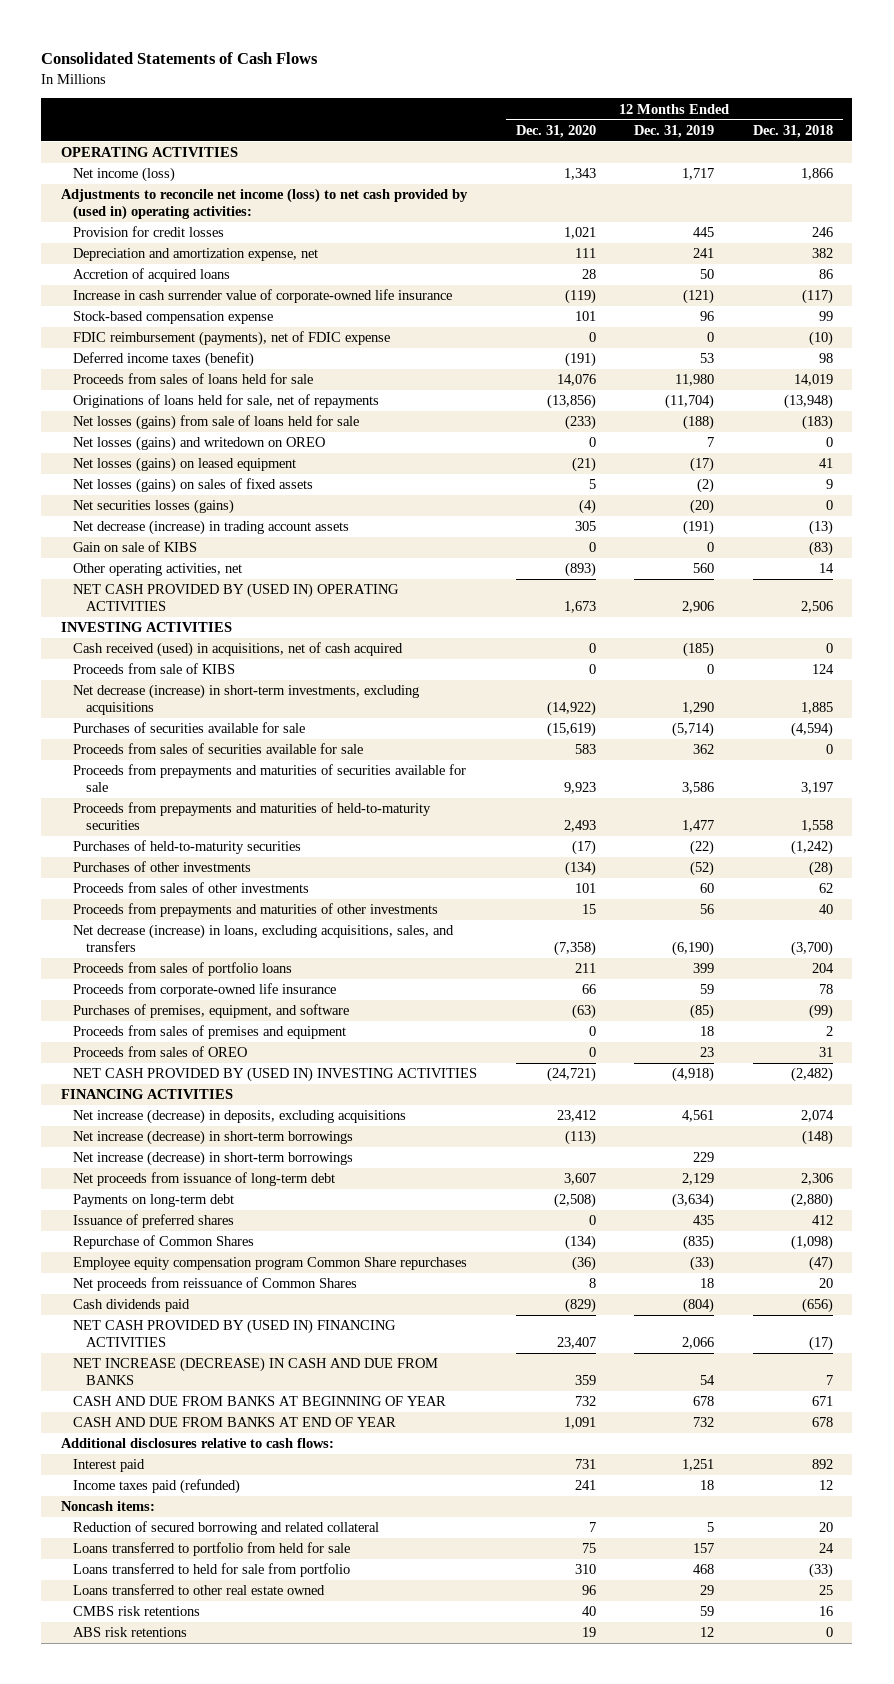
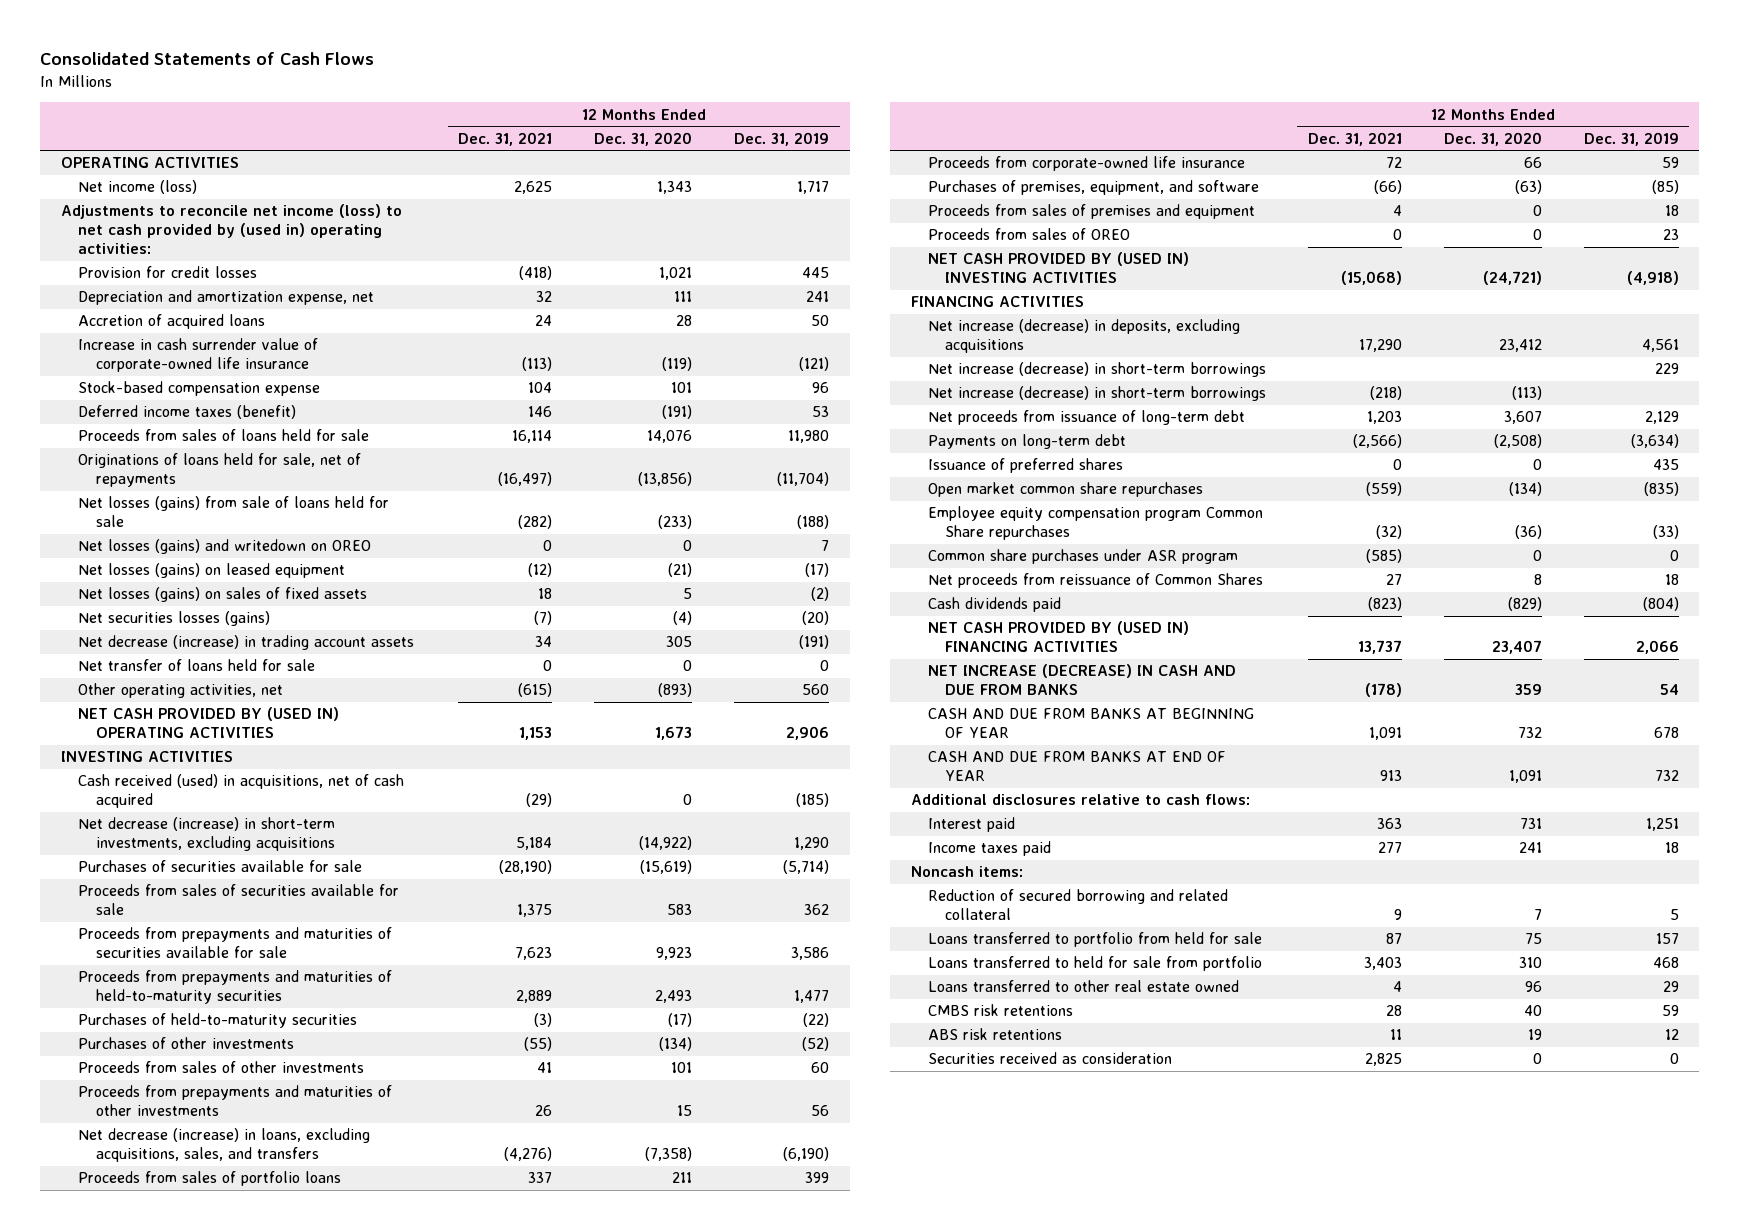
[752,124,833,138] Dec. 31, 2018 -> none
none -> [458,131,553,146] Dec. 31, 2021
[73,331,391,347] FDIC reimbursement (payments), net of FDIC expense -> none
[73,541,198,553] Gain on sale of KIBS -> none
none -> [78,659,316,672] Net transfer of loans held for sale
[73,663,236,675] Proceeds from sale of KIBS -> none
[73,1130,354,1146] Net increase (decrease) in short-term borrowings -> [927,386,1266,402] Net increase (decrease) in short-term borrowings
[73,1235,255,1250] Repurchase of Common Shares -> [927,482,1203,498] Open market common share repurchases
none -> [927,549,1238,565] Common share purchases under ASR program
[73,1479,241,1495] Income taxes paid (refunded) -> [927,841,1051,857] Income taxes paid
none -> [927,1052,1172,1065] Securities received as consideration

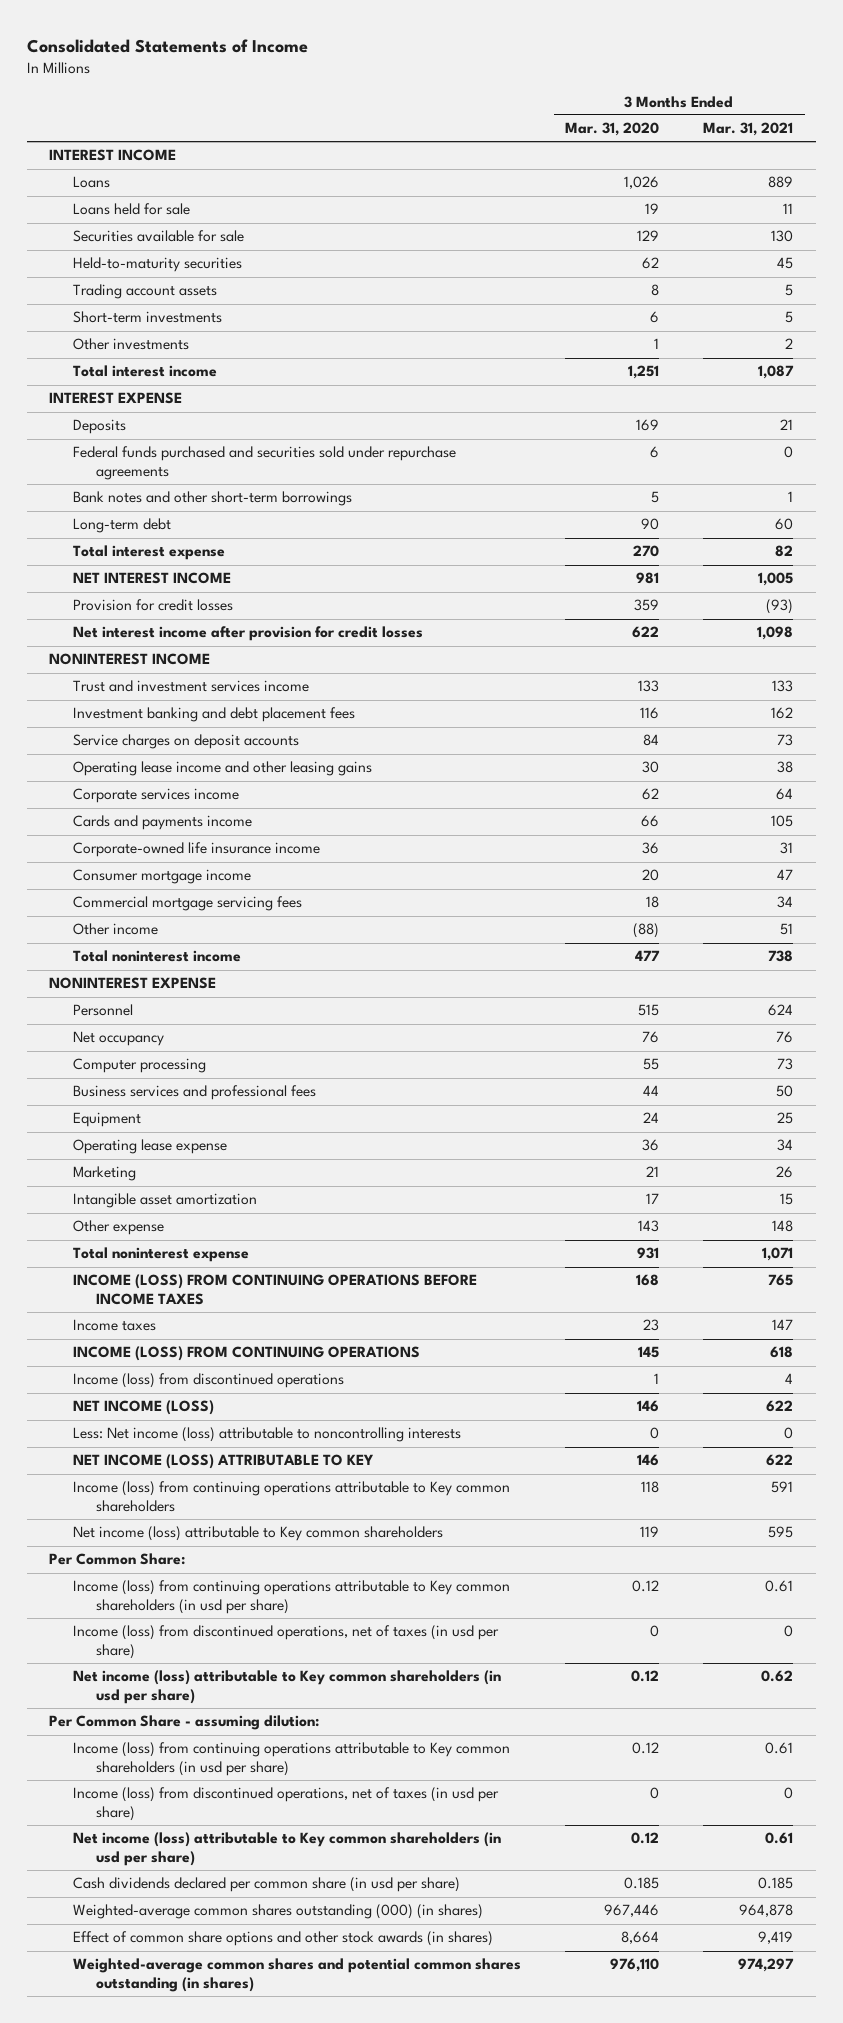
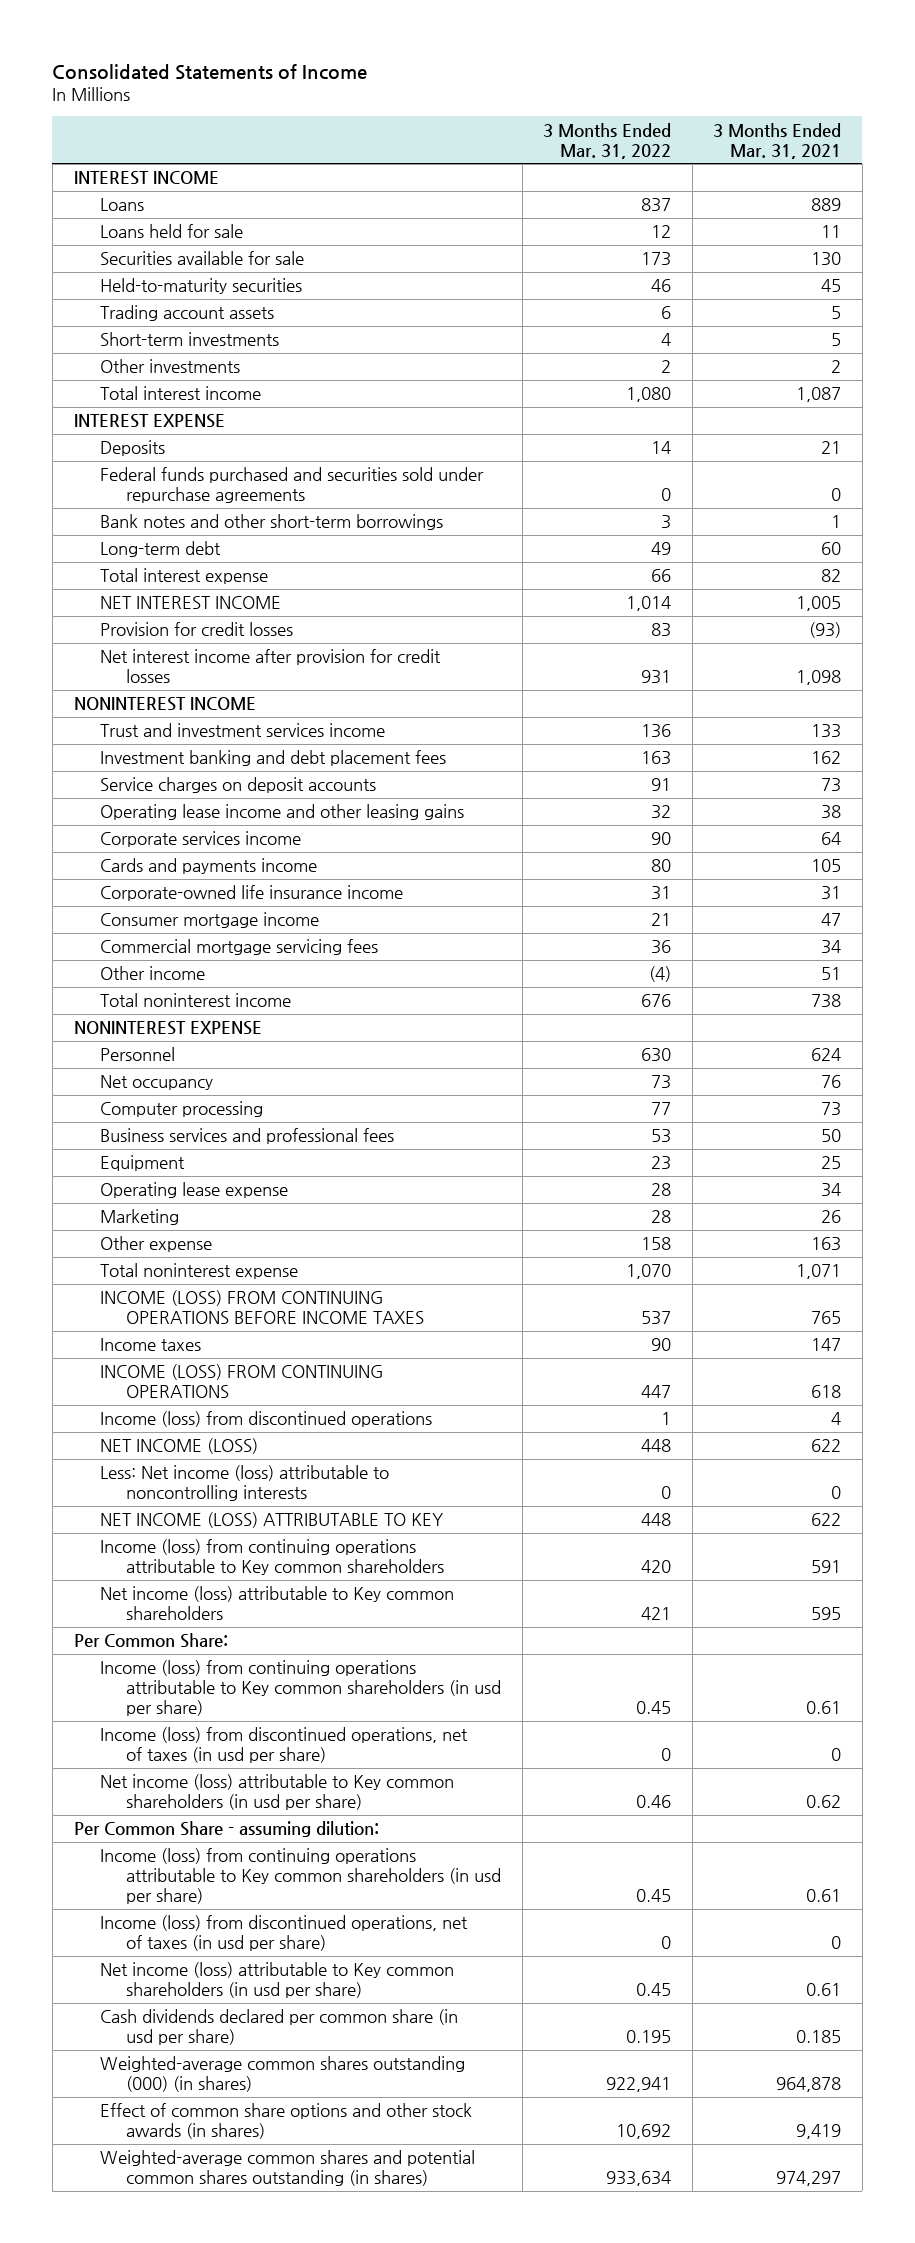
[565,122,660,137] Mar. 31, 2020 -> none
none -> [543,122,672,159] 3 Months Ended Mar. 31, 2022
[72,1193,257,1209] Intangible asset amortization -> none
[772,1220,794,1233] 148 -> [811,1237,842,1252] 163

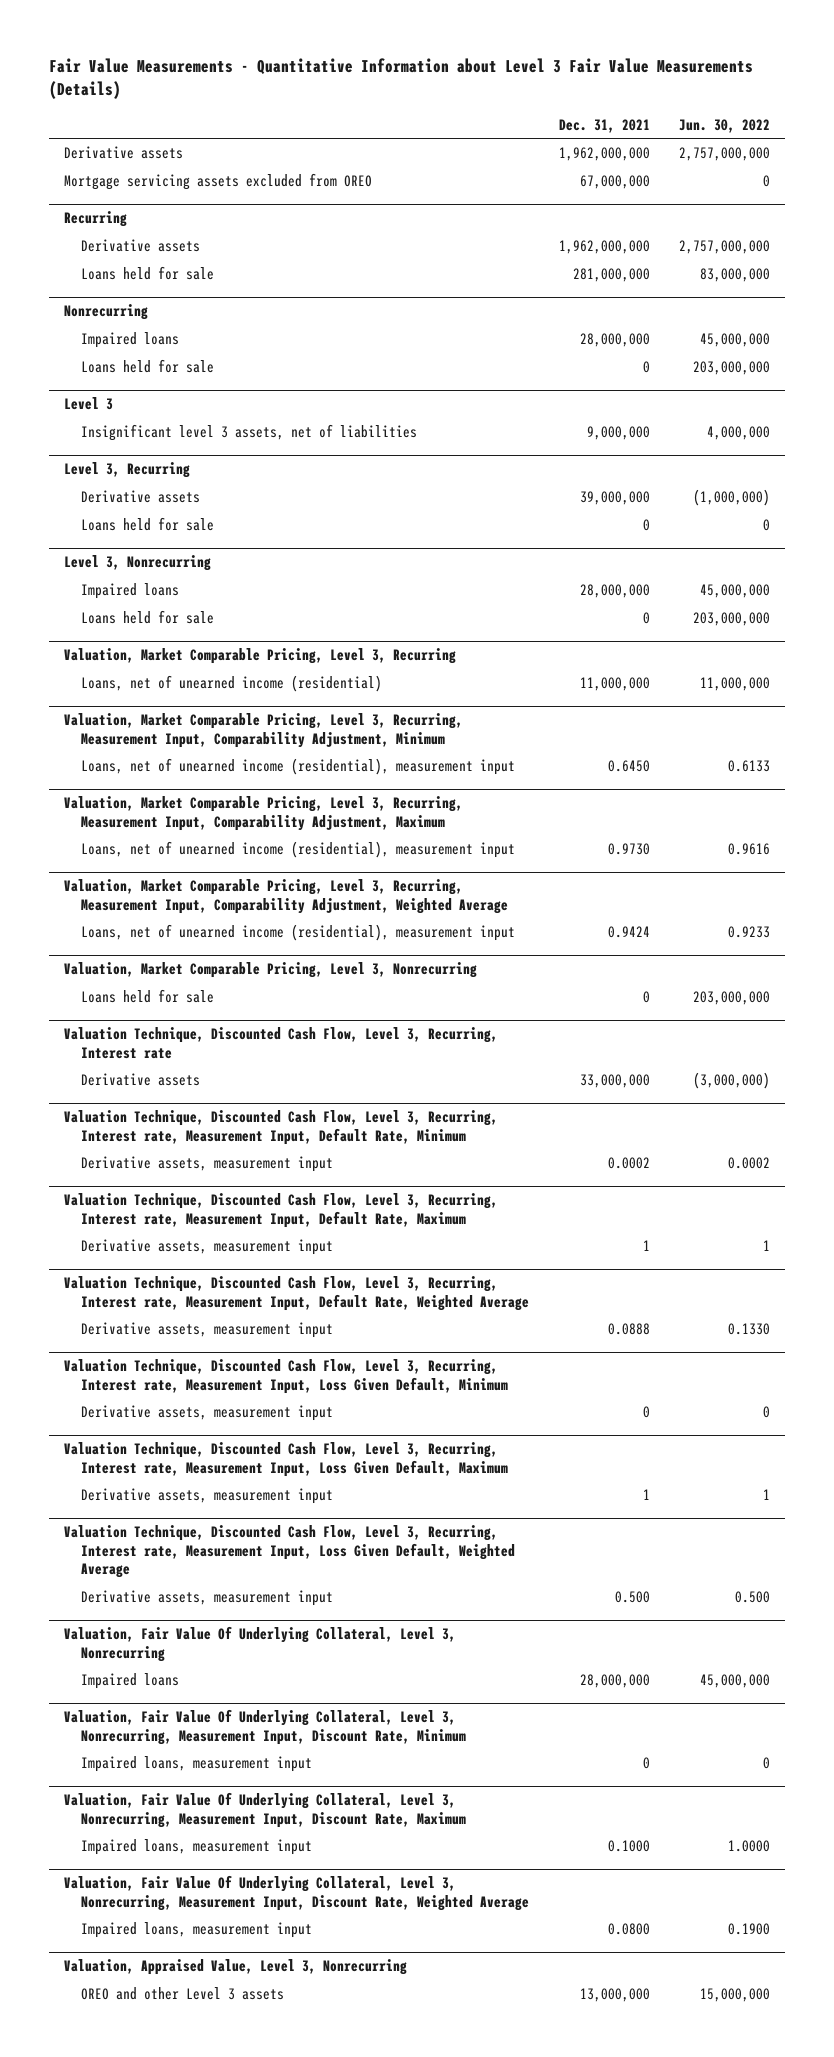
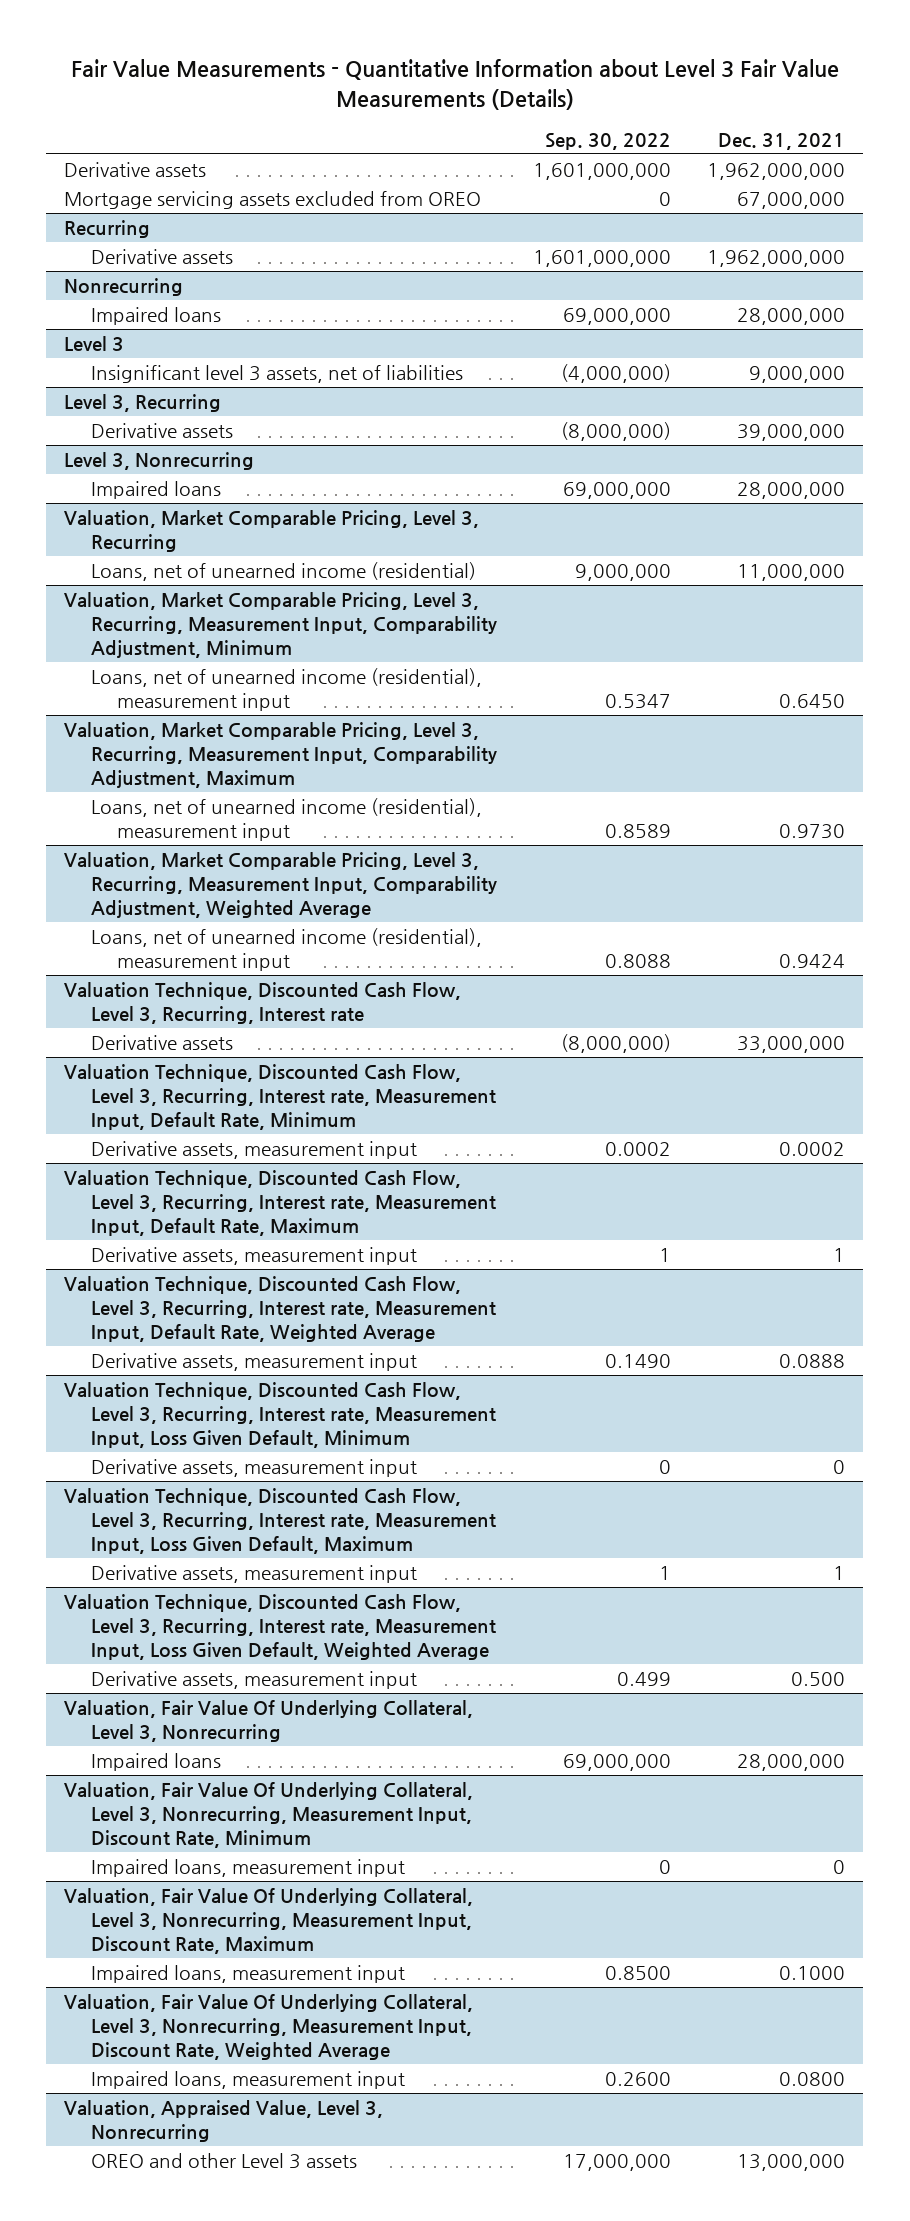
[679,118,771,133] Jun. 30, 2022 -> none
none -> [544,132,671,150] Sep. 30, 2022
[81,266,215,281] Loans held for sale -> none
[81,359,215,374] Loans held for sale -> none
[81,517,215,532] Loans held for sale -> none
[81,610,215,625] Loans held for sale -> none
[63,962,477,979] Valuation, Market Comparable Pricing, Level 3, Nonrecurring -> none
[81,989,215,1004] Loans held for sale -> none

